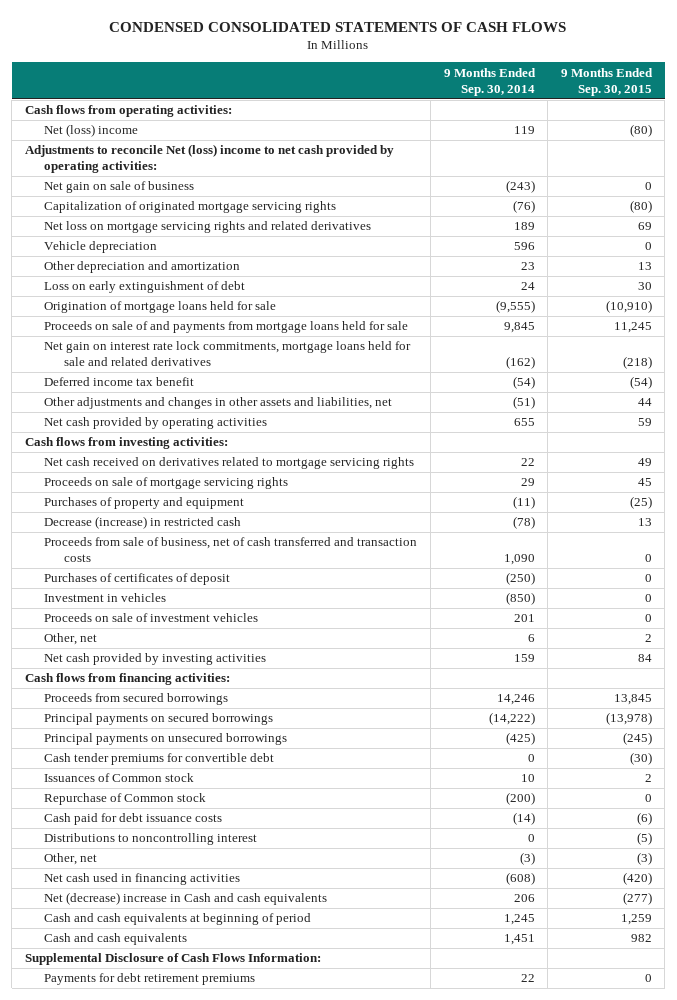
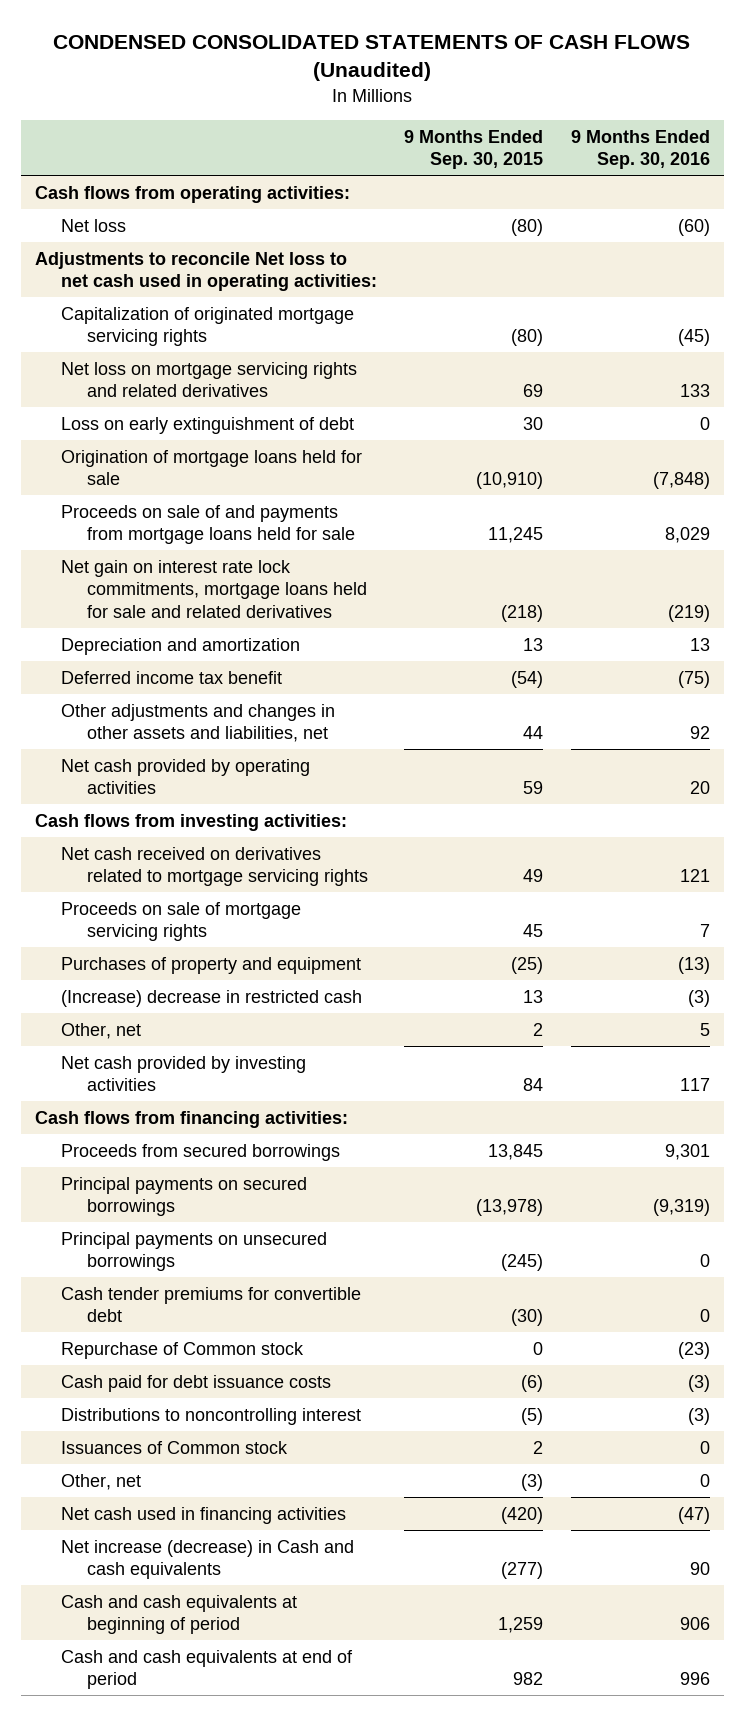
[109,21,567,32] CONDENSED CONSOLIDATED STATEMENTS OF CASH FLOWS -> [53,35,691,82] CONDENSED CONSOLIDATED STATEMENTS OF CASH FLOWS (Unaudited)
[443,67,536,96] 9 Months Ended Sep. 30, 2014 -> none
none -> [570,129,710,170] 9 Months Ended Sep. 30, 2016
[44,181,195,194] Net gain on sale of business -> none
[44,124,139,138] Net (loss) income -> [60,218,126,232] Net loss
[24,144,394,174] Adjustments to reconcile Net (loss) income to net cash provided by operating activities: -> [34,251,377,292] Adjustments to reconcile Net loss to net cash used in operating activities:
[44,241,158,254] Vehicle depreciation -> none
[44,261,241,274] Other depreciation and amortization -> none
none -> [60,637,300,655] Depreciation and amortization
[44,537,418,563] Proceeds from sale of business, net of cash transferred and transaction costs -> none
[44,573,231,586] Purchases of certificates of deposit -> none
[44,593,167,603] Investment in vehicles -> none
[44,613,259,623] Proceeds on sale of investment vehicles -> none
[44,516,242,530] Decrease (increase) in restricted cash -> [60,989,362,1007] (Increase) decrease in restricted cash
[44,773,195,783] Issuances of Common stock -> [60,1440,288,1454] Issuances of Common stock
[44,892,328,906] Net (decrease) increase in Cash and cash equivalents -> [60,1539,354,1580] Net increase (decrease) in Cash and cash equivalents
[24,953,321,966] Supplemental Disclosure of Cash Flows Information: -> none
[44,973,256,986] Payments for debt retirement premiums -> none
[44,933,188,946] Cash and cash equivalents -> [60,1649,353,1690] Cash and cash equivalents at end of period

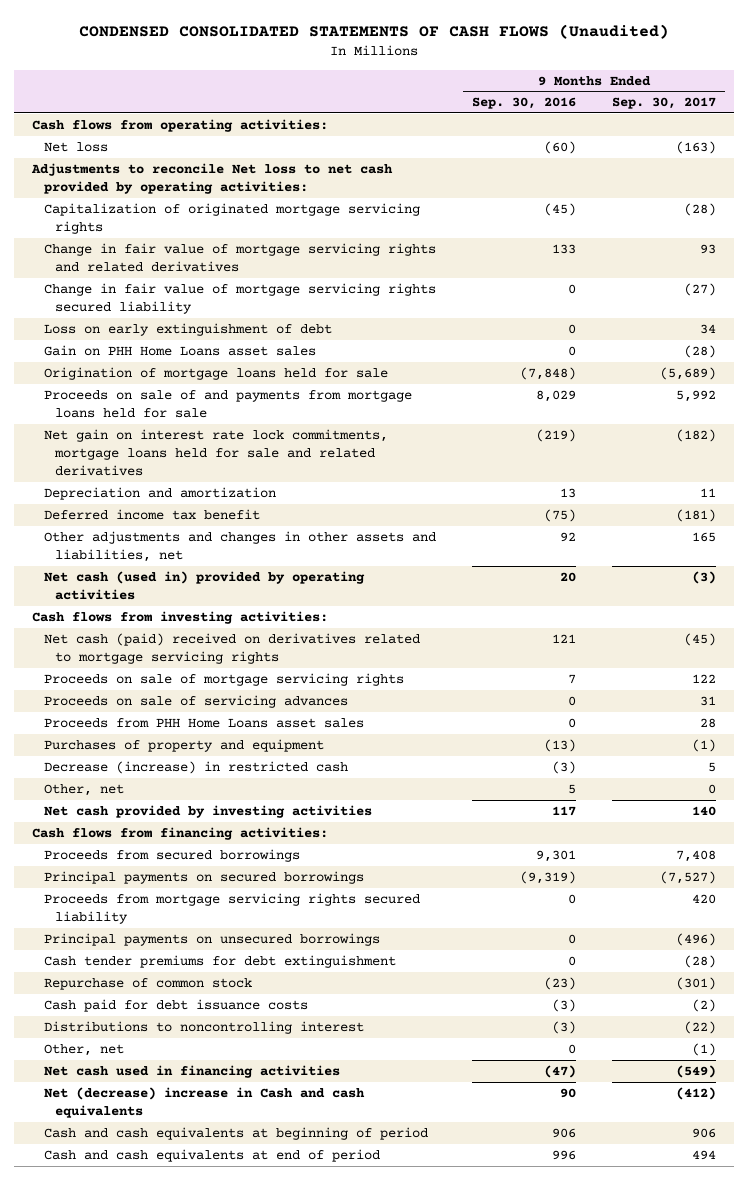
[404,129,544,170] 9 Months Ended Sep. 30, 2015 -> none
none -> [611,97,716,110] Sep. 30, 2017
[34,251,377,292] Adjustments to reconcile Net loss to net cash used in operating activities: -> [31,162,394,194] Adjustments to reconcile Net loss to net cash provided by operating activities:
[60,361,357,398] Net loss on mortgage servicing rights and related derivatives -> [43,242,436,272] Change in fair value of mortgage servicing rights and related derivatives
none -> [43,282,436,314] Change in fair value of mortgage servicing rights secured liability
none -> [43,344,316,356] Gain on PHH Home Loans asset sales
[60,758,310,795] Net cash provided by operating activities -> [43,570,365,600] Net cash (used in) provided by operating activities
[60,846,369,887] Net cash received on derivatives related to mortgage servicing rights -> [43,632,420,664] Net cash (paid) received on derivatives related to mortgage servicing rights
none -> [43,694,348,708] Proceeds on sale of servicing advances
none -> [43,717,364,728] Proceeds from PHH Home Loans asset sales
[60,989,362,1007] (Increase) decrease in restricted cash -> [43,760,348,774] Decrease (increase) in restricted cash
none -> [43,892,420,924] Proceeds from mortgage servicing rights secured liability
[60,1286,361,1323] Cash tender premiums for convertible debt -> [43,954,396,968] Cash tender premiums for debt extinguishment
[60,1341,304,1359] Repurchase of Common stock -> [43,977,252,990] Repurchase of common stock
[60,1440,288,1454] Issuances of Common stock -> none
[60,1539,354,1580] Net increase (decrease) in Cash and cash equivalents -> [43,1086,365,1118] Net (decrease) increase in Cash and cash equivalents

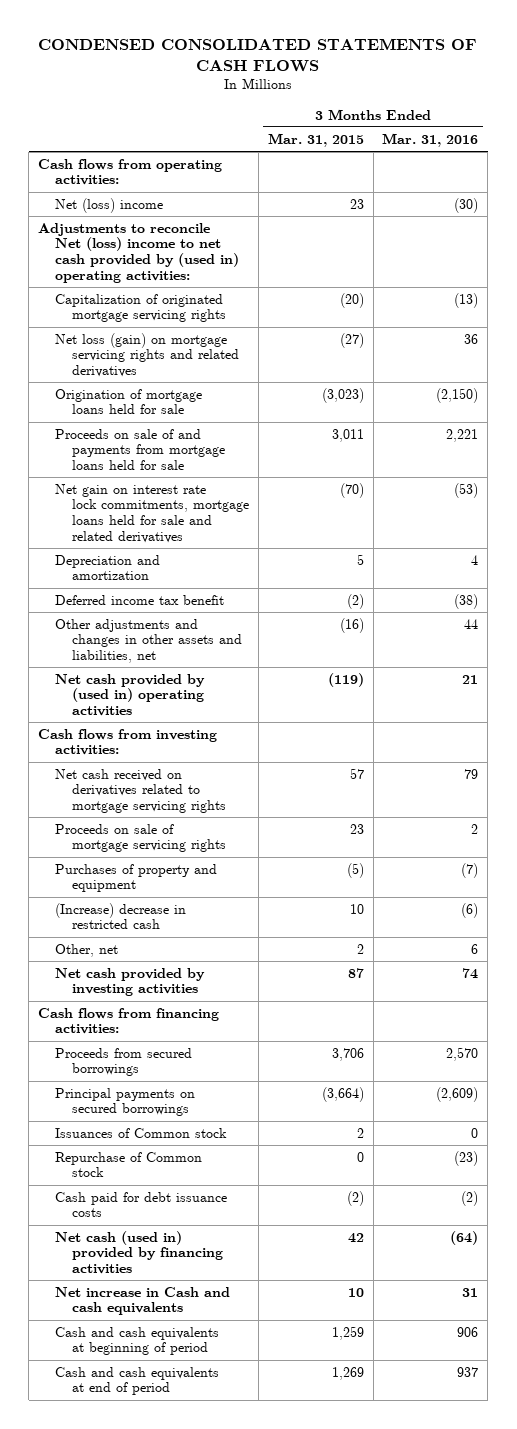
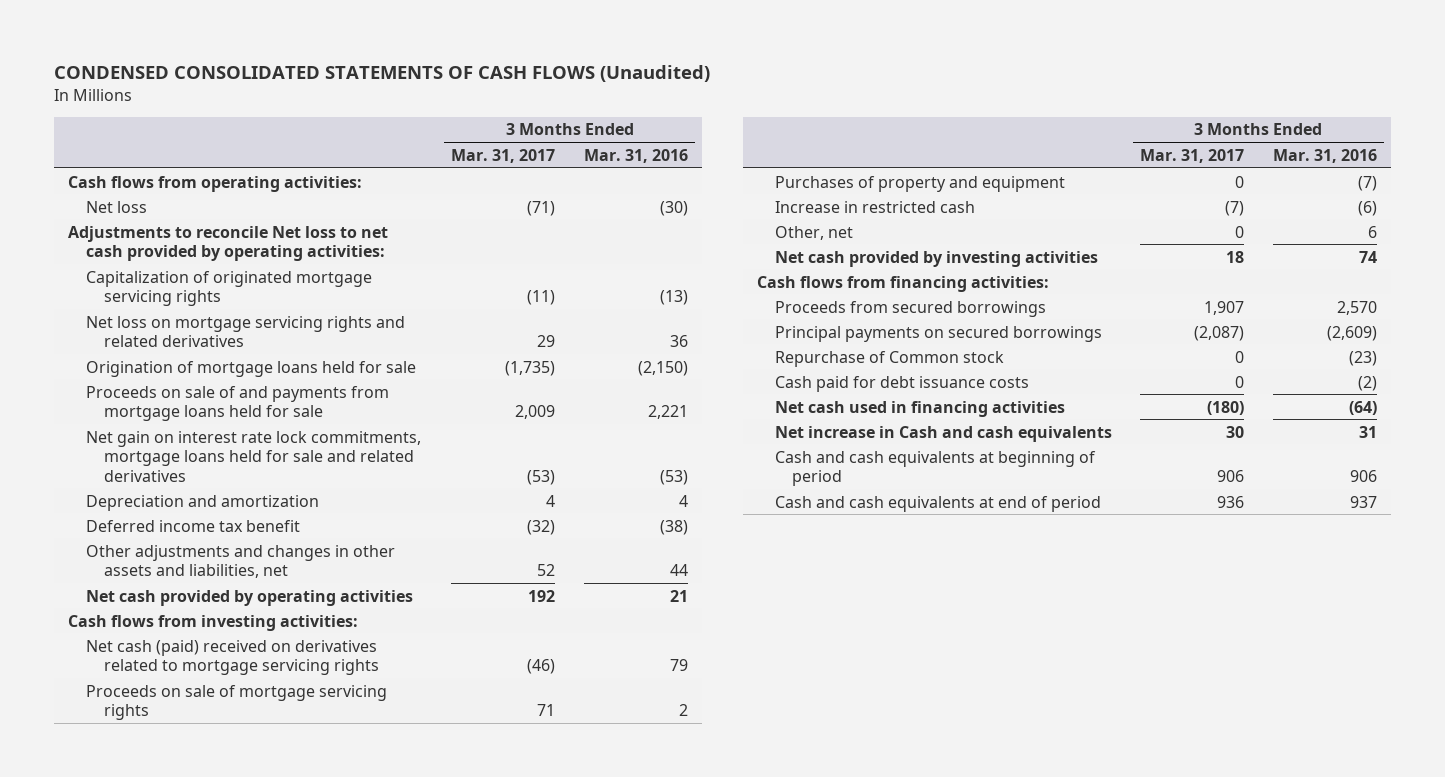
[38,37,478,72] CONDENSED CONSOLIDATED STATEMENTS OF CASH FLOWS -> [53,64,710,82] CONDENSED CONSOLIDATED STATEMENTS OF CASH FLOWS (Unaudited)
[267,132,364,147] Mar. 31, 2015 -> none
none -> [451,148,556,163] Mar. 31, 2017
[54,197,163,213] Net (loss) income -> [85,200,147,213] Net loss
[38,222,239,283] Adjustments to reconcile Net (loss) income to net cash provided by (used in) operating activities: -> [68,225,389,262] Adjustments to reconcile Net loss to net cash provided by operating activities:
[54,332,239,378] Net loss (gain) on mortgage servicing rights and related derivatives -> [85,315,405,348] Net loss on mortgage servicing rights and related derivatives
[54,673,205,717] Net cash provided by (used in) operating activities -> [85,589,413,606] Net cash provided by operating activities
[54,768,226,814] Net cash received on derivatives related to mortgage servicing rights -> [85,639,379,676] Net cash (paid) received on derivatives related to mortgage servicing rights
[54,902,186,930] (Increase) decrease in restricted cash -> [774,200,975,213] Increase in restricted cash
[54,1127,227,1138] Issuances of Common stock -> none
[54,1230,223,1275] Net cash (used in) provided by financing activities -> [774,400,1065,417] Net cash used in financing activities

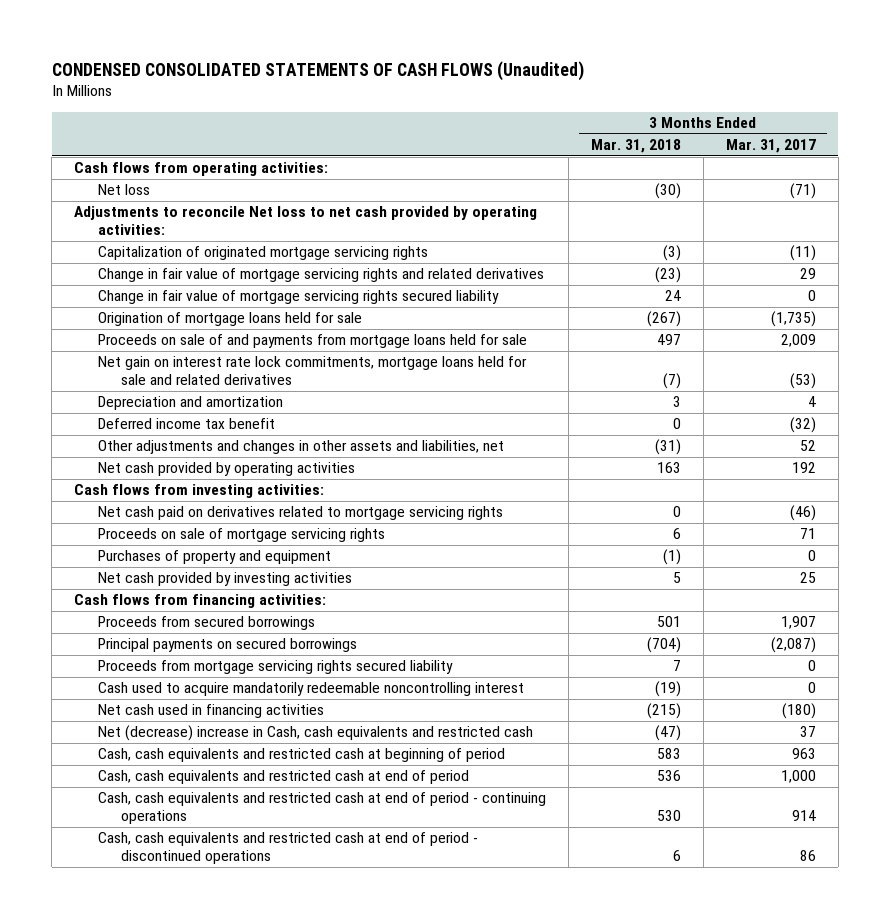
[583,148,688,163] Mar. 31, 2016 -> none
none -> [590,139,681,154] Mar. 31, 2018
[85,315,405,348] Net loss on mortgage servicing rights and related derivatives -> [97,268,544,283] Change in fair value of mortgage servicing rights and related derivatives
none -> [97,290,499,305] Change in fair value of mortgage servicing rights secured liability
[85,639,379,676] Net cash (paid) received on derivatives related to mortgage servicing rights -> [97,506,503,521] Net cash paid on derivatives related to mortgage servicing rights
[774,200,975,213] Increase in restricted cash -> none
[774,225,853,240] Other, net -> none
[1226,250,1245,263] 18 -> [799,572,816,584] 25
[774,350,1004,367] Repurchase of Common stock -> none
[774,375,1029,392] Cash paid for debt issuance costs -> none
none -> [97,660,453,675] Proceeds from mortgage servicing rights secured liability
none -> [97,682,524,697] Cash used to acquire mandatorily redeemable noncontrolling interest
[774,425,1112,442] Net increase in Cash and cash equivalents -> [97,725,533,742] Net (decrease) increase in Cash, cash equivalents and restricted cash
[1226,425,1245,438] 30 -> [799,726,816,738] 37
[774,450,1096,487] Cash and cash equivalents at beginning of period -> [97,748,505,763] Cash, cash equivalents and restricted cash at beginning of period
[1217,470,1245,483] 906 -> [791,748,816,760] 963
[774,495,1101,512] Cash and cash equivalents at end of period -> [97,770,469,785] Cash, cash equivalents and restricted cash at end of period
[1217,495,1245,508] 936 -> [780,770,816,784] 1,000
none -> [97,792,546,825] Cash, cash equivalents and restricted cash at end of period - continuing operations
none -> [97,832,478,865] Cash, cash equivalents and restricted cash at end of period - discontinued operations

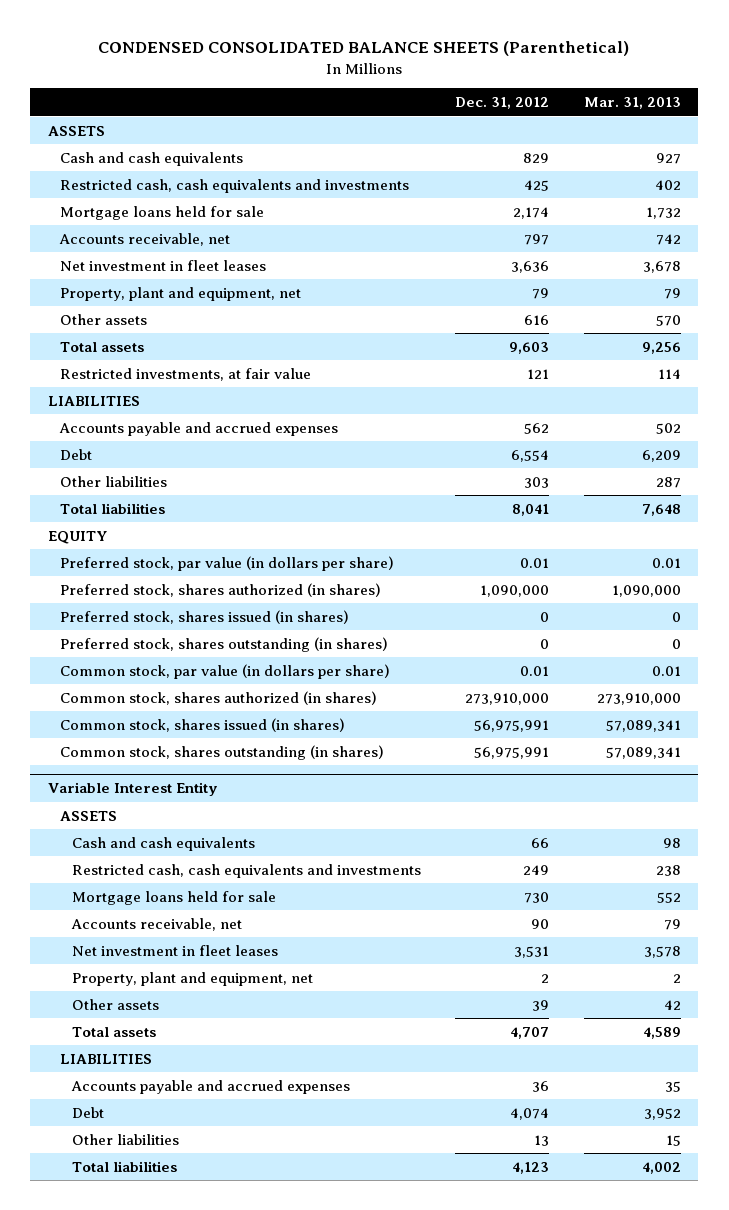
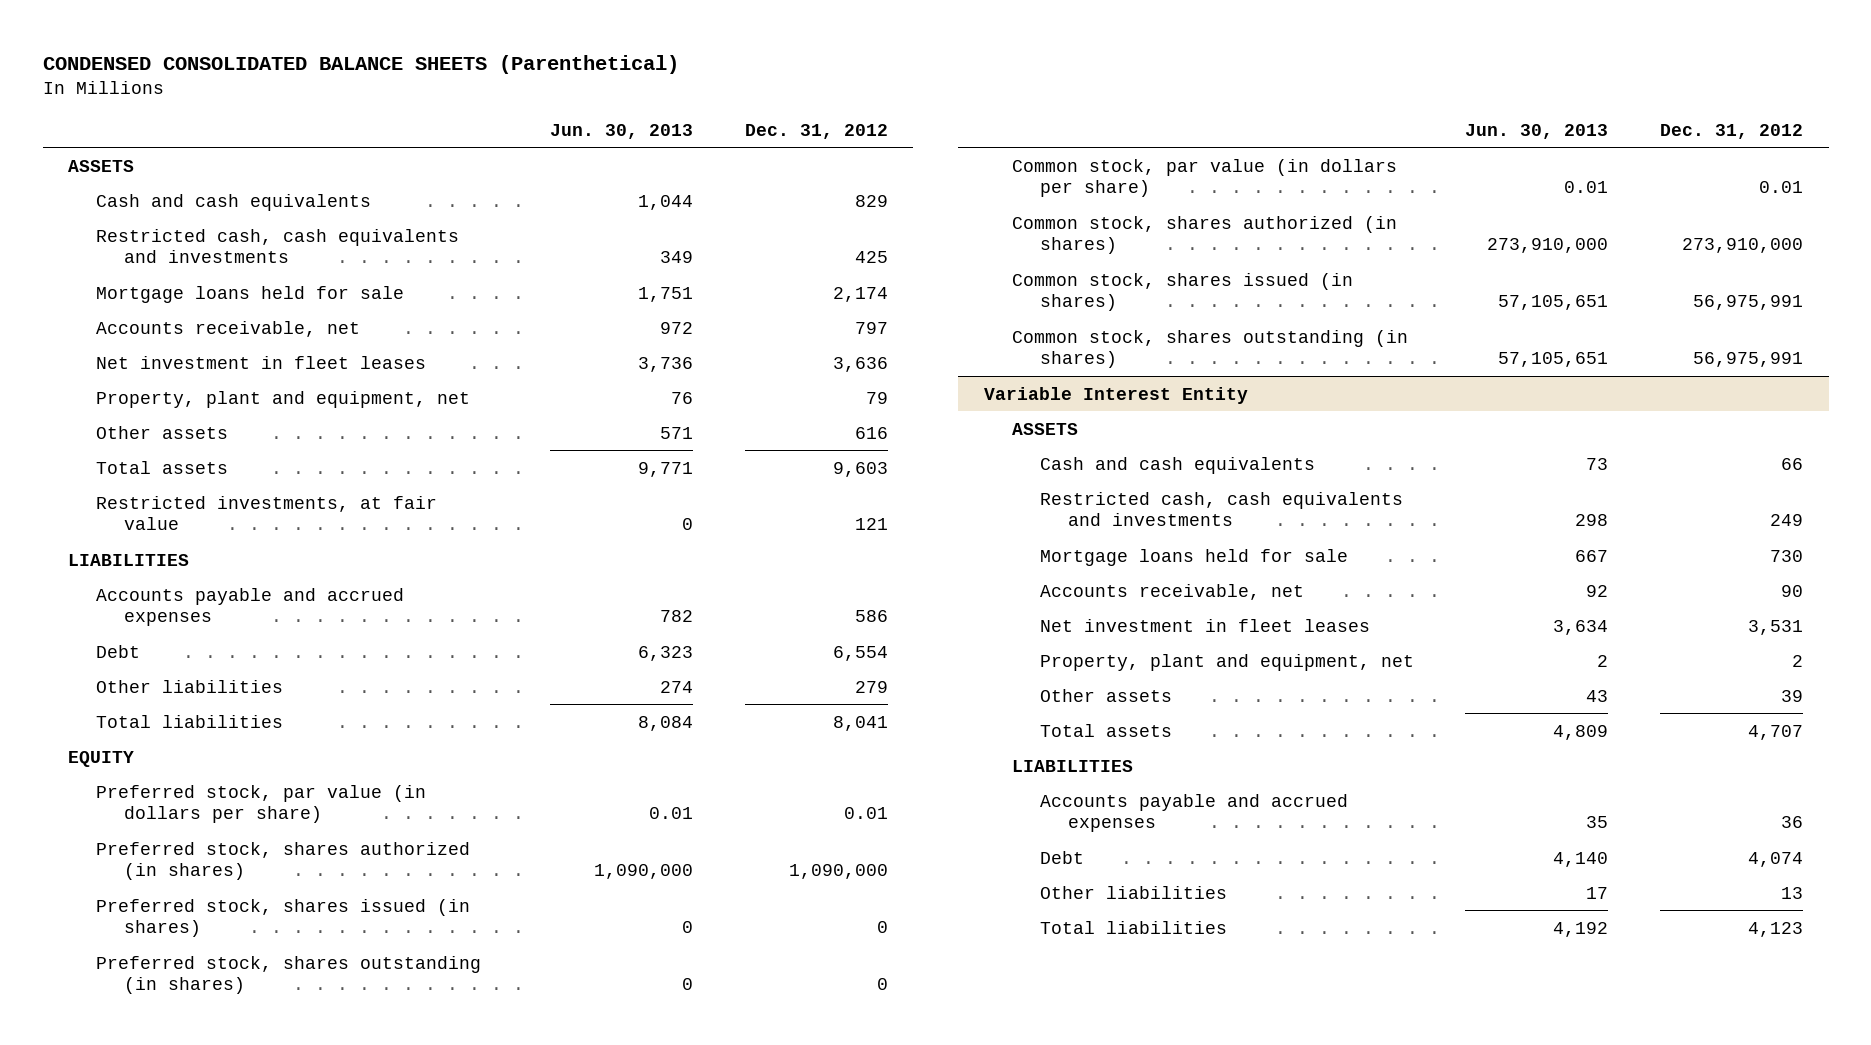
[583,97,681,110] Mar. 31, 2013 -> none
none -> [549,123,693,139] Jun. 30, 2013
[524,422,550,434] 562 -> [854,610,888,623] 586
[524,476,550,488] 303 -> [854,680,888,693] 279

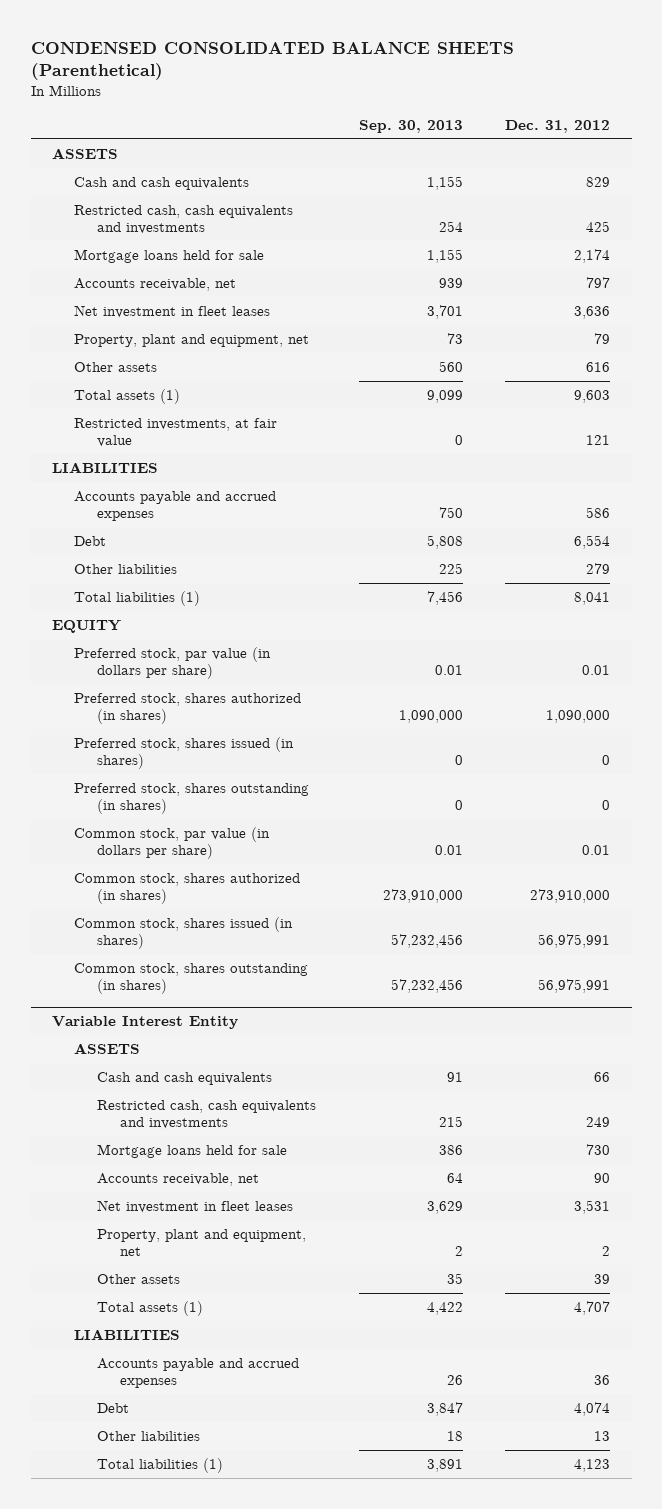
[549,123,693,139] Jun. 30, 2013 -> none
none -> [358,120,463,134] Sep. 30, 2013
[96,460,229,474] Total assets -> [74,388,181,404] Total assets (1)
[96,714,284,728] Total liabilities -> [74,590,201,606] Total liabilities (1)
[1039,723,1172,737] Total assets -> [96,1300,203,1316] Total assets (1)
[1039,920,1227,934] Total liabilities -> [96,1457,223,1473] Total liabilities (1)

